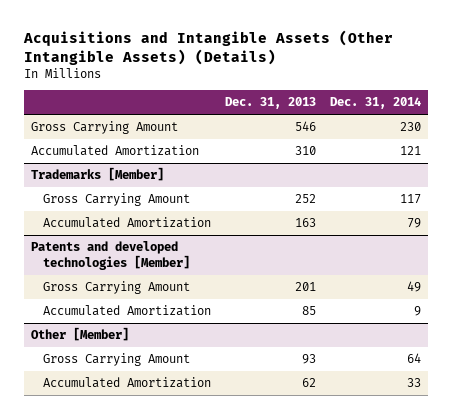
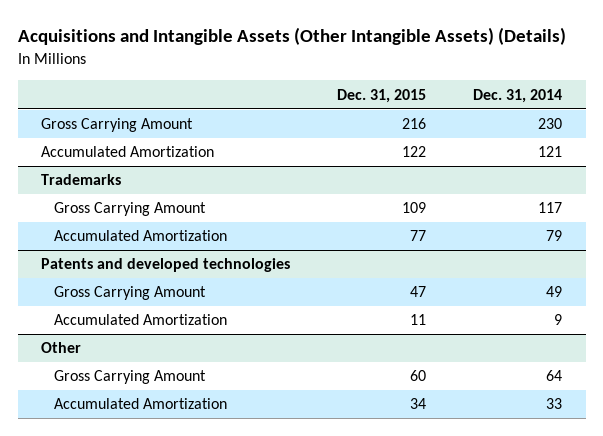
[225,97,317,110] Dec. 31, 2013 -> none
none -> [337,88,427,103] Dec. 31, 2015
[31,167,165,182] Trademarks [Member] -> [41,174,122,186] Trademarks
[31,241,190,270] Patents and developed technologies [Member] -> [41,258,291,273] Patents and developed technologies
[31,327,130,342] Other [Member] -> [41,342,82,354] Other

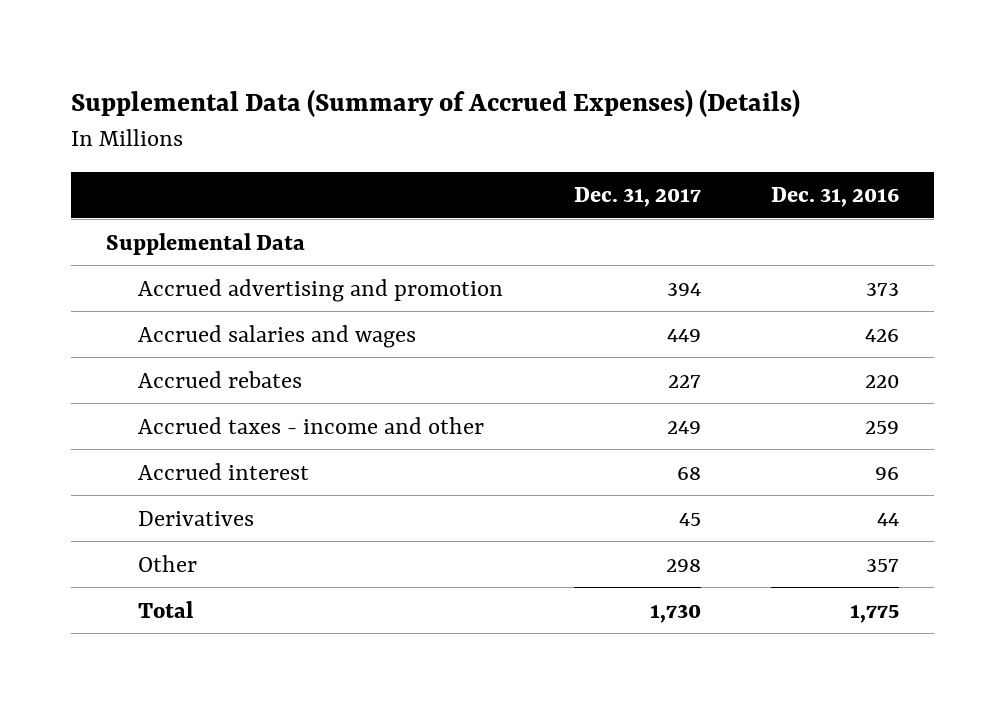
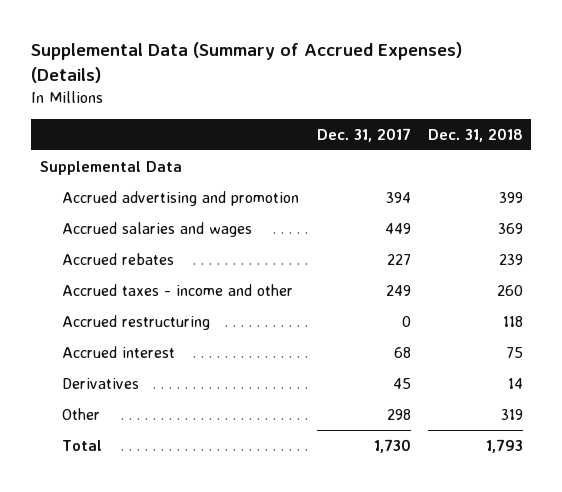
[771,187,900,208] Dec. 31, 2016 -> none
none -> [427,127,523,142] Dec. 31, 2018
none -> [62,314,211,330] Accrued restructuring

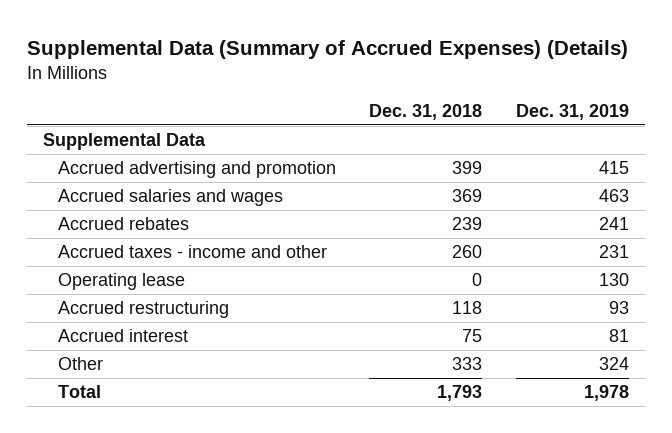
[316,127,411,142] Dec. 31, 2017 -> none
none -> [515,104,629,121] Dec. 31, 2019
none -> [57,273,185,291] Operating lease
[62,377,140,389] Derivatives -> none
[500,408,523,420] 319 -> [452,357,483,371] 333

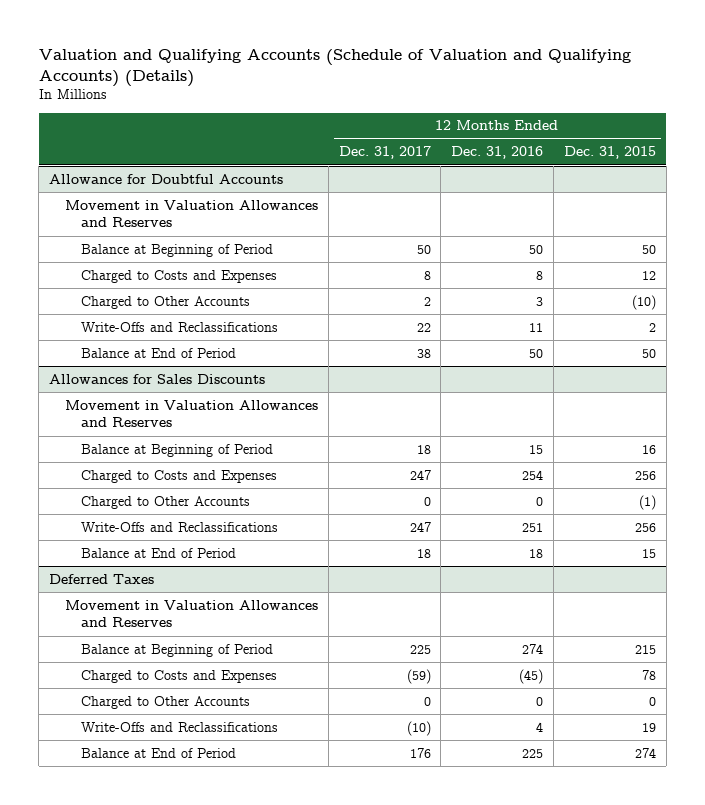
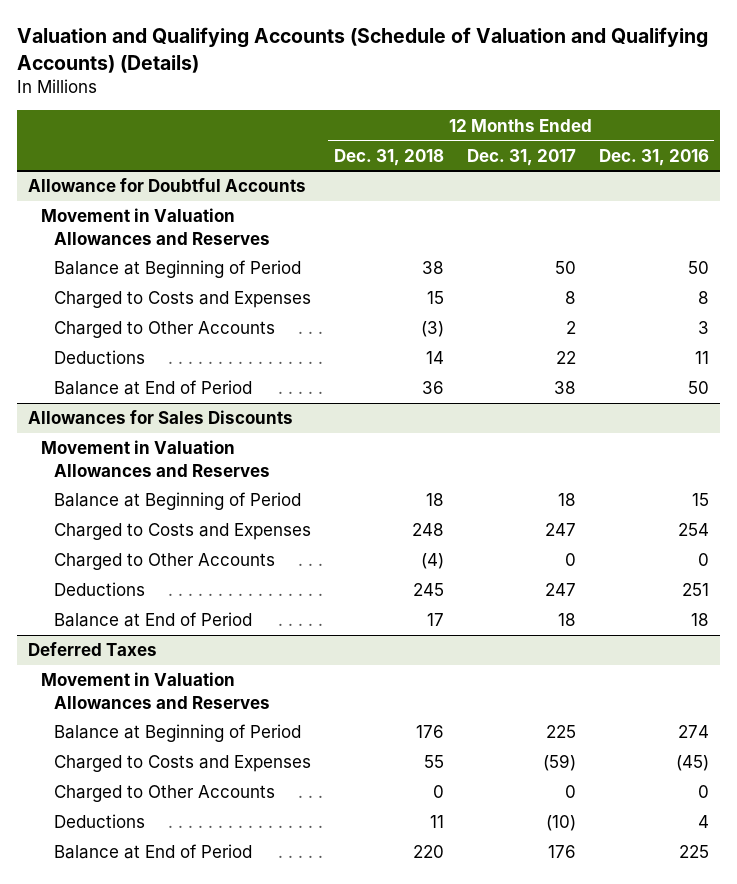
[563,146,656,160] Dec. 31, 2015 -> none
none -> [334,148,445,166] Dec. 31, 2018
[80,321,278,332] Write-Offs and Reclassifications -> [54,350,146,365] Deductions
[80,521,278,532] Write-Offs and Reclassifications -> [54,582,146,597] Deductions
[80,721,278,732] Write-Offs and Reclassifications -> [54,814,146,829] Deductions

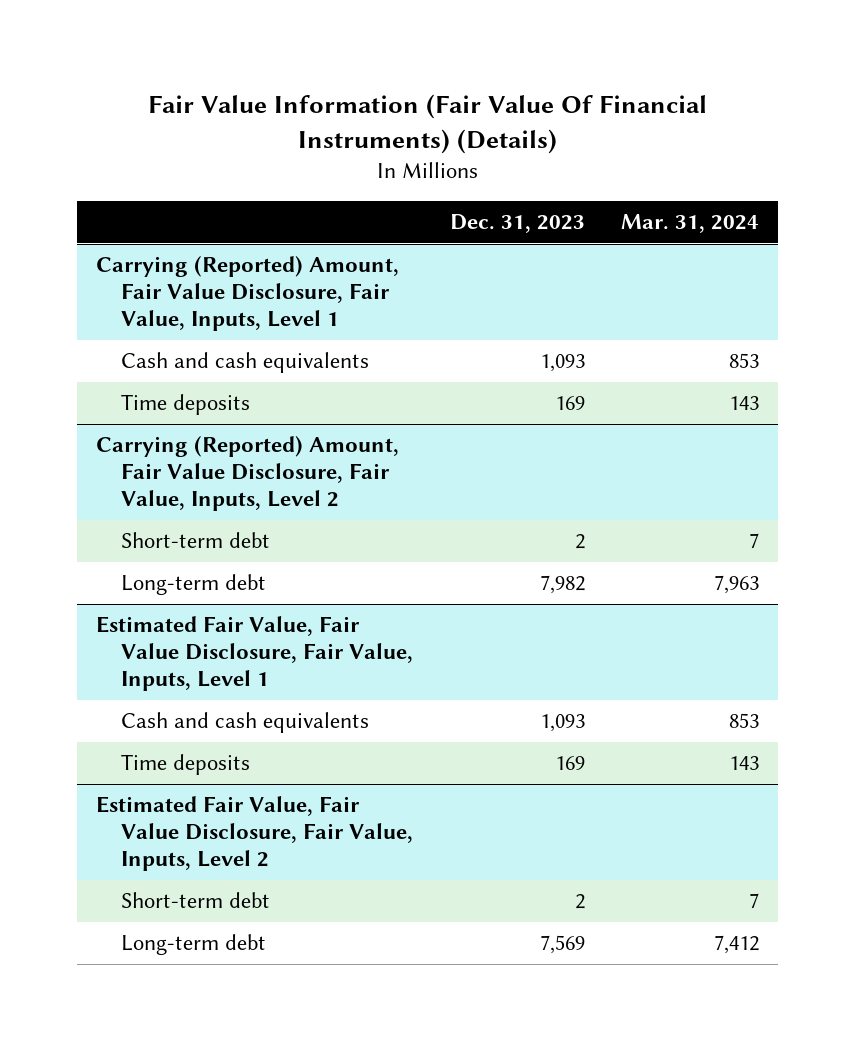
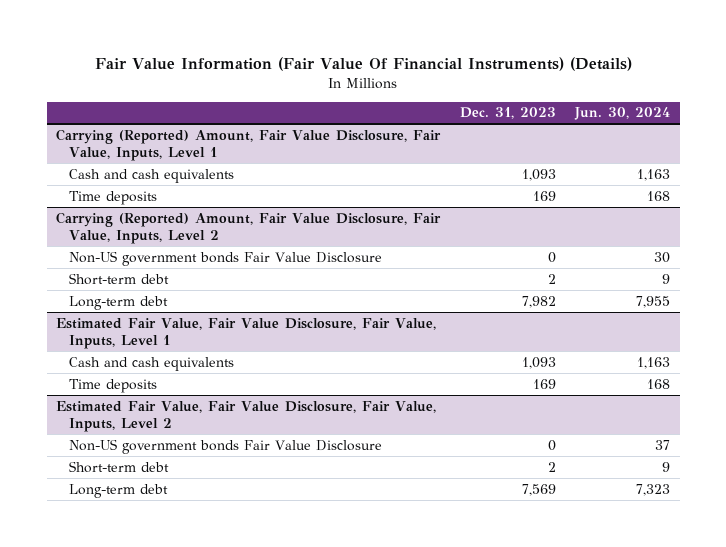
[621,214,760,234] Mar. 31, 2024 -> none
none -> [574,107,671,121] Jun. 30, 2024
none -> [69,250,383,266] Non-US government bonds Fair Value Disclosure
none -> [69,438,383,454] Non-US government bonds Fair Value Disclosure

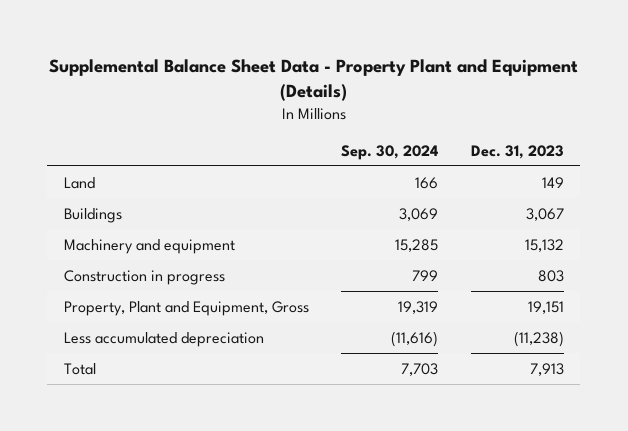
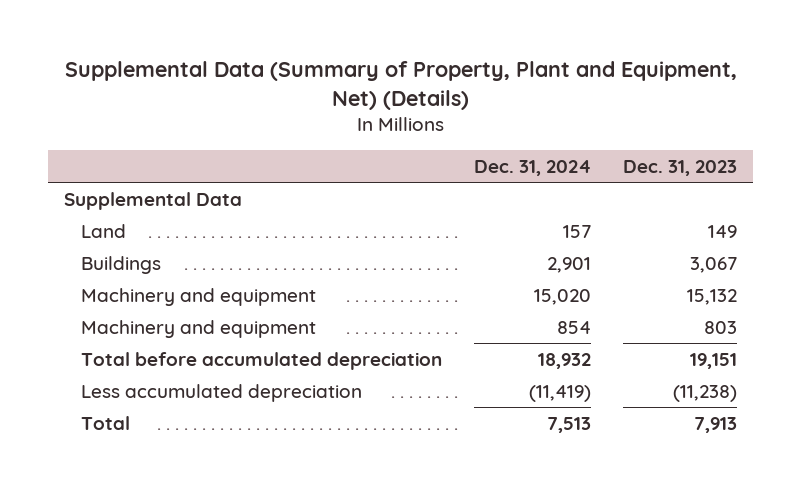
[48,59,578,102] Supplemental Balance Sheet Data - Property Plant and Equipment (Details) -> [64,60,737,111] Supplemental Data (Summary of Property, Plant and Equipment, Net) (Details)
[341,144,439,160] Sep. 30, 2024 -> none
none -> [474,160,592,177] Dec. 31, 2024
none -> [63,191,242,210] Supplemental Data
[63,269,225,285] Construction in progress -> [80,319,316,338] Machinery and equipment
[63,300,309,316] Property, Plant and Equipment, Gross -> [80,351,442,370] Total before accumulated depreciation

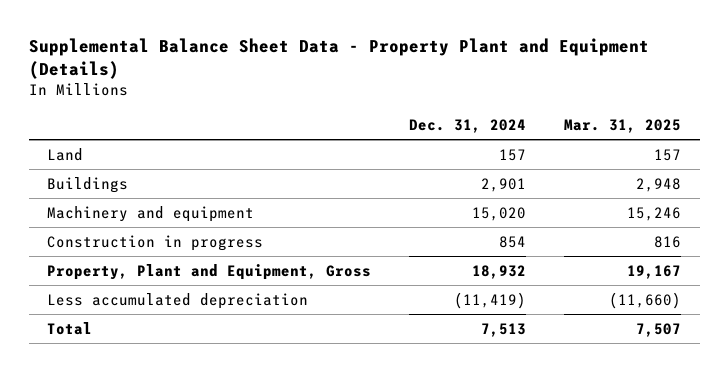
[64,60,737,111] Supplemental Data (Summary of Property, Plant and Equipment, Net) (Details) -> [28,37,649,80] Supplemental Balance Sheet Data - Property Plant and Equipment (Details)
[623,160,738,177] Dec. 31, 2023 -> none
none -> [563,118,681,133] Mar. 31, 2025
[63,191,242,210] Supplemental Data -> none
[80,319,316,338] Machinery and equipment -> [47,234,264,251] Construction in progress
[80,351,442,370] Total before accumulated depreciation -> [47,263,372,280] Property, Plant and Equipment, Gross

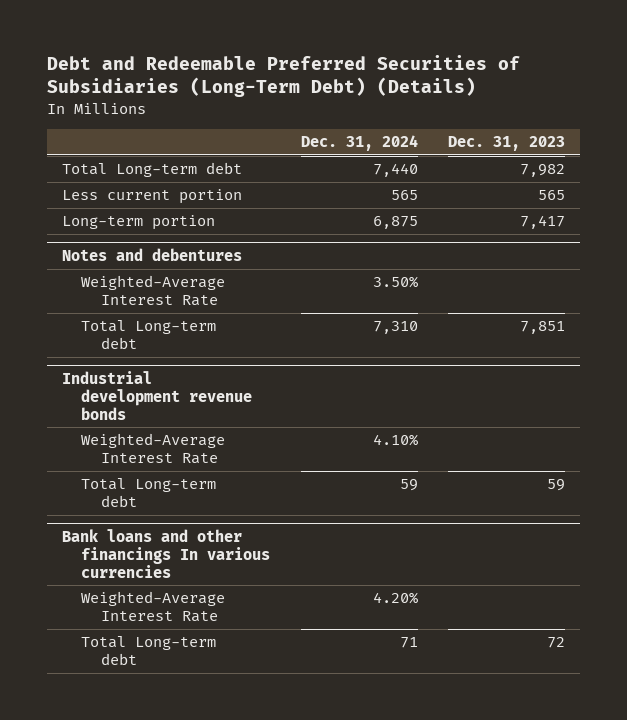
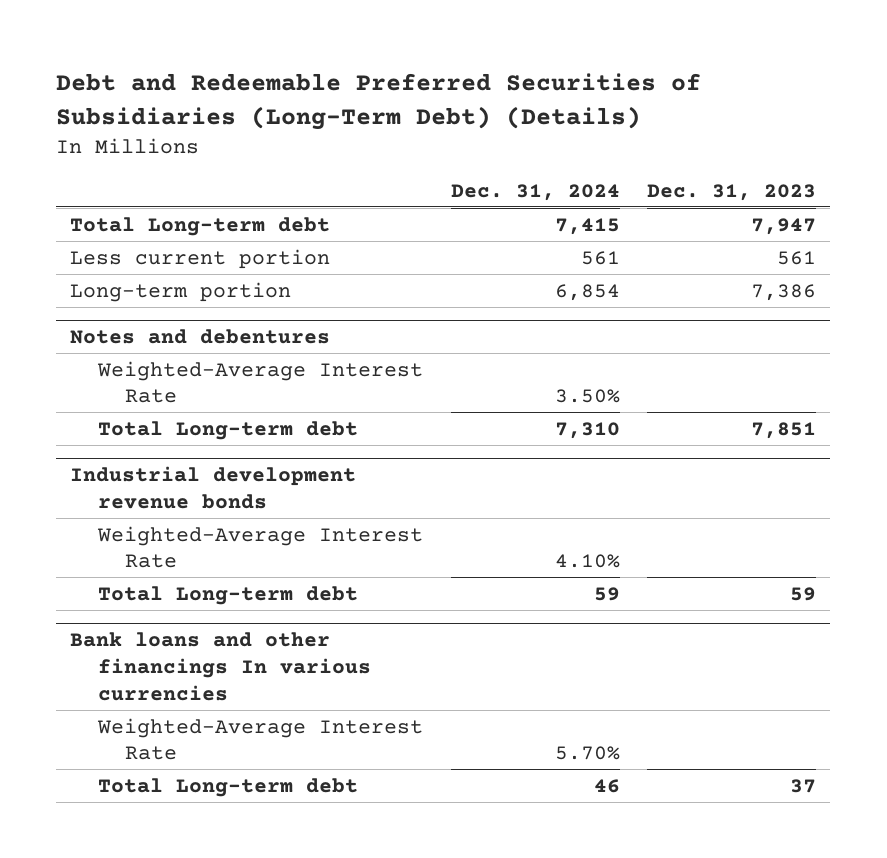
[372,163,418,178] 7,440 -> [554,217,620,235] 7,415
[520,164,566,178] 7,982 -> [751,217,817,235] 7,947
[390,190,418,201] 565 -> [580,250,620,265] 561
[538,190,566,201] 565 -> [777,250,817,265] 561
[372,216,418,230] 6,875 -> [554,283,620,301] 6,854
[520,215,566,230] 7,417 -> [751,283,817,301] 7,386
[372,592,418,605] 4.20% -> [554,746,620,761] 5.70%
[399,637,418,649] 71 -> [593,778,620,793] 46
[547,637,566,649] 72 -> [790,778,817,793] 37

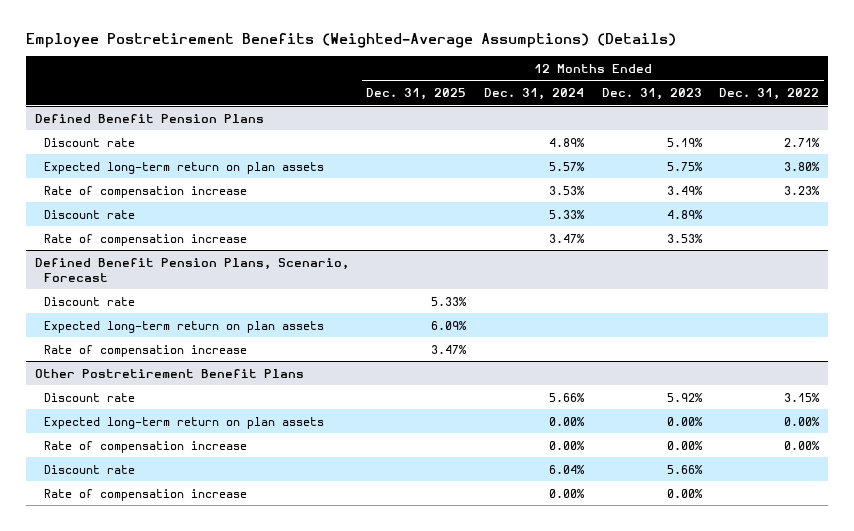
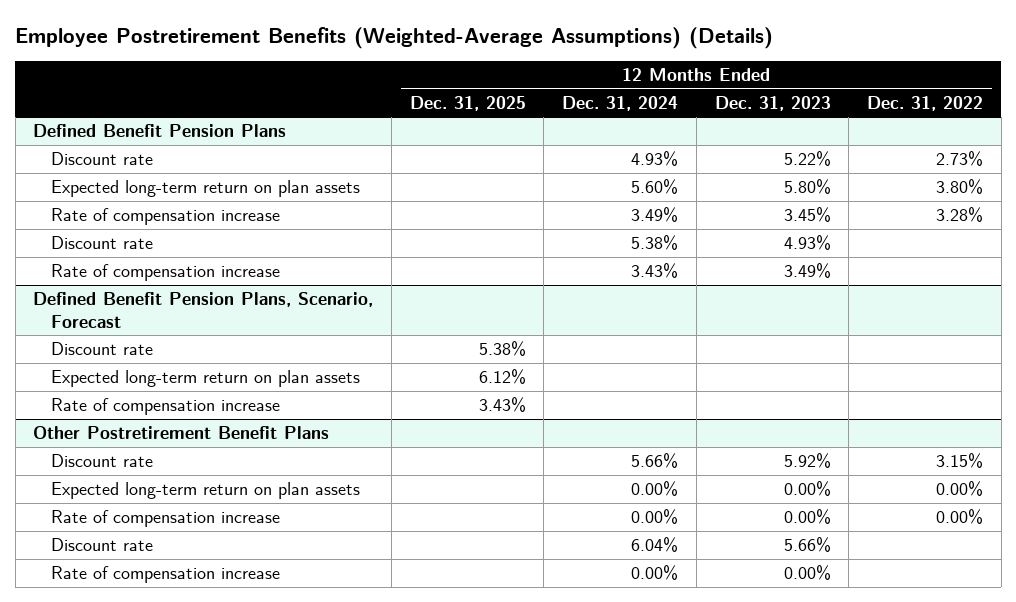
[549,137,586,147] 4.89% -> [631,151,679,167] 4.93%
[666,137,703,147] 5.19% -> [783,151,831,167] 5.22%
[784,137,821,147] 2.71% -> [936,151,984,167] 2.73%
[549,161,586,171] 5.57% -> [631,179,679,195] 5.60%
[666,161,703,171] 5.75% -> [783,179,831,195] 5.80%
[549,185,586,195] 3.53% -> [631,207,679,223] 3.49%
[666,185,703,195] 3.49% -> [783,207,831,223] 3.45%
[784,185,821,195] 3.23% -> [936,207,984,223] 3.28%
[549,209,586,219] 5.33% -> [631,235,679,251] 5.38%
[666,209,703,219] 4.89% -> [783,235,831,251] 4.93%
[549,233,586,243] 3.47% -> [631,263,679,279] 3.43%
[666,233,703,243] 3.53% -> [783,263,831,279] 3.49%
[431,296,468,306] 5.33% -> [478,341,526,357] 5.38%
[431,320,468,330] 6.09% -> [478,369,526,385] 6.12%
[431,344,468,354] 3.47% -> [478,397,526,413] 3.43%

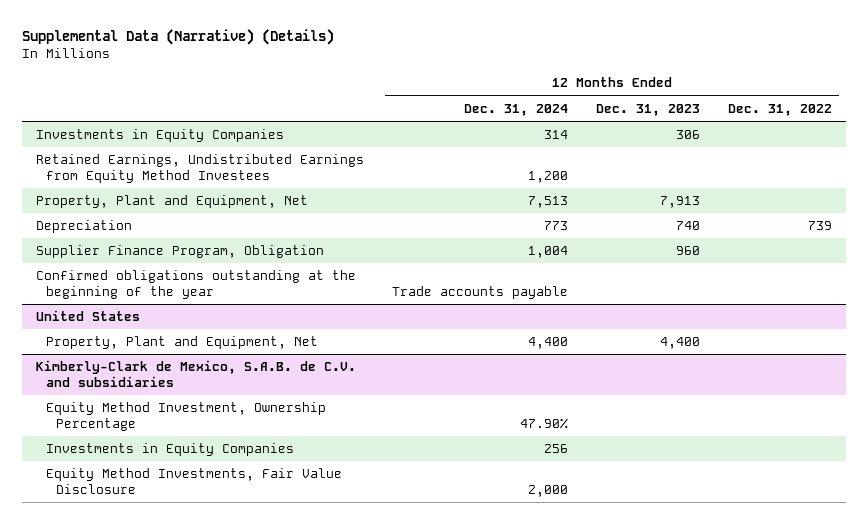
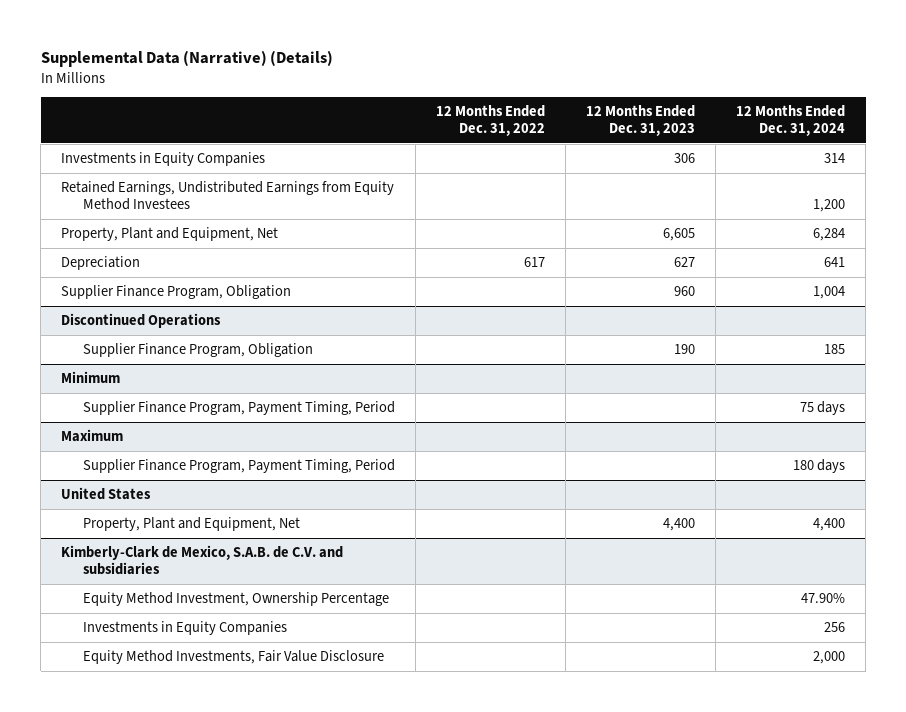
[527,196,568,209] 7,513 -> [813,228,846,242] 6,284
[659,196,700,209] 7,913 -> [663,228,696,242] 6,605
[543,221,568,231] 773 -> [824,257,846,268] 641
[675,221,700,231] 740 -> [674,257,696,268] 627
[807,221,832,231] 739 -> [523,257,545,268] 617
[36,270,357,299] Confirmed obligations outstanding at the beginning of the year -> none
none -> [61,313,222,329] Discontinued Operations
none -> [82,343,313,358] Supplier Finance Program, Obligation
none -> [61,371,121,384] Minimum
none -> [82,401,395,416] Supplier Finance Program, Payment Timing, Period
none -> [61,429,124,443] Maximum
none -> [82,459,395,474] Supplier Finance Program, Payment Timing, Period

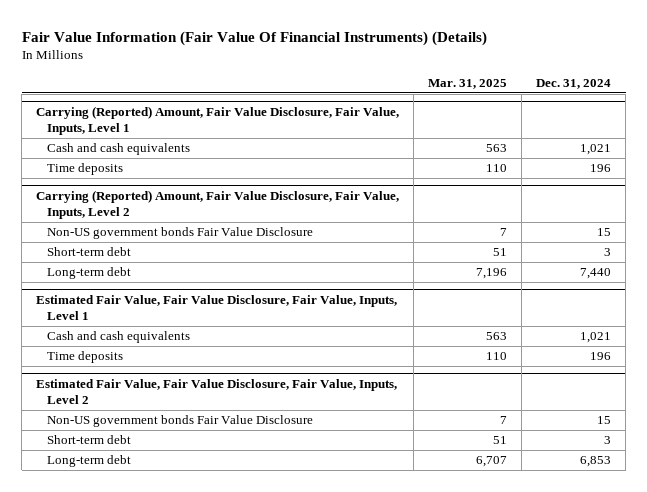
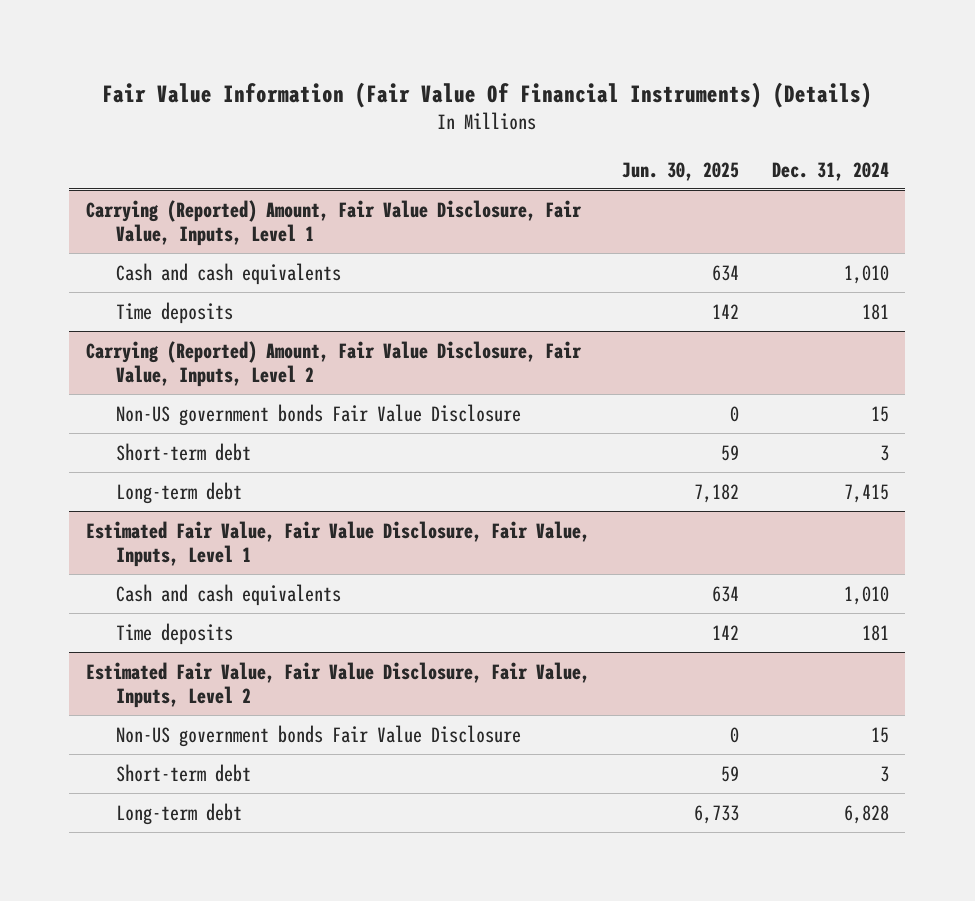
[428,78,508,89] Mar. 31, 2025 -> none
none -> [622,161,740,181] Jun. 30, 2025
[580,144,612,156] 1,021 -> [844,264,890,284] 1,010
[590,164,612,173] 196 -> [862,303,890,320] 181
[580,268,612,280] 7,440 -> [844,483,890,503] 7,415
[580,332,612,344] 1,021 -> [844,585,890,605] 1,010
[590,352,612,361] 196 -> [862,624,890,641] 181
[580,456,612,468] 6,853 -> [844,804,890,824] 6,828

